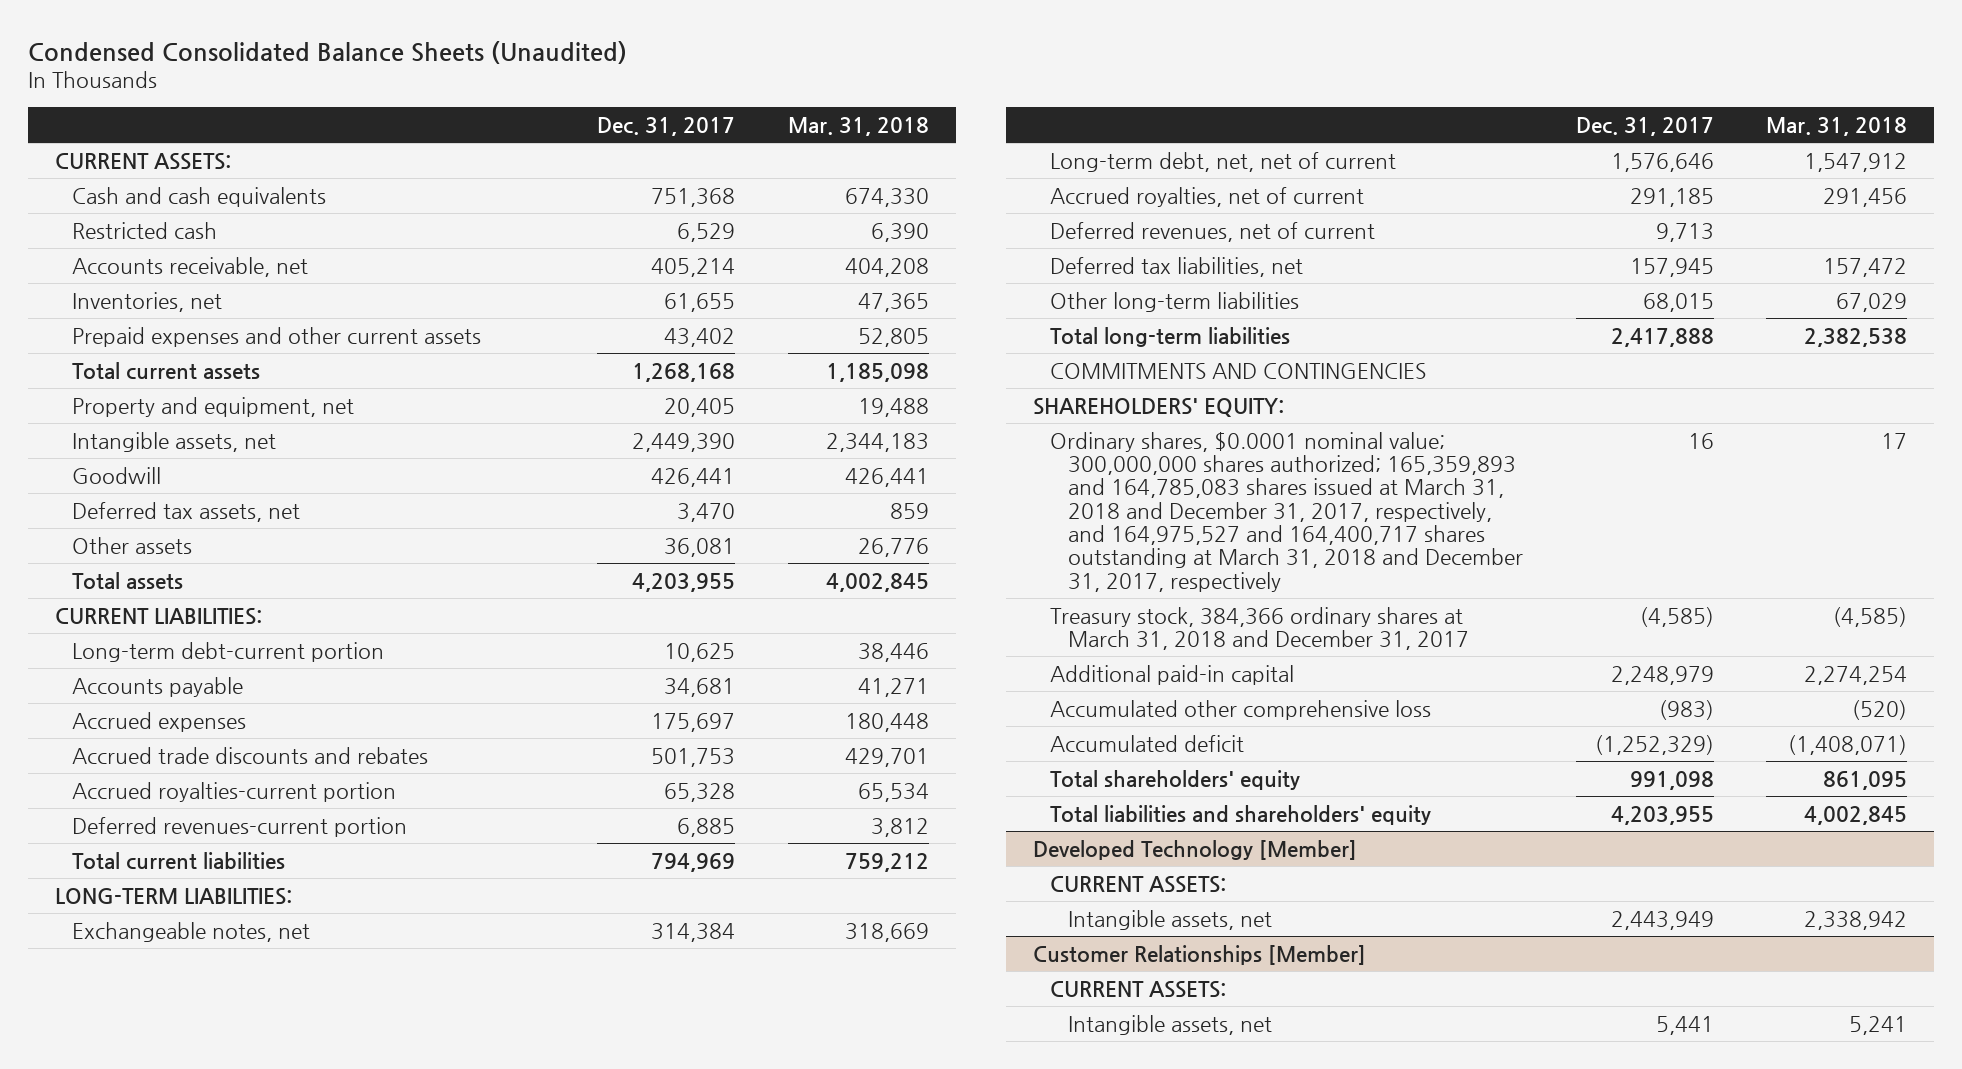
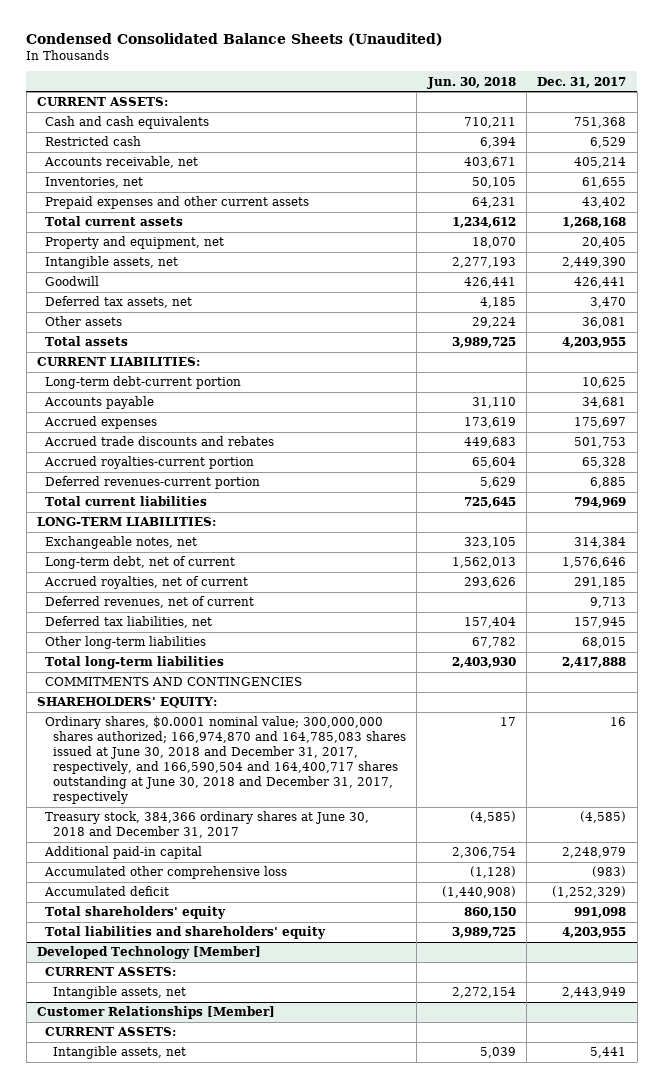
[788,116,930,136] Mar. 31, 2018 -> none
none -> [426,76,516,89] Jun. 30, 2018
[1050,151,1397,172] Long-term debt, net, net of current -> [44,556,235,570] Long-term debt, net of current
[1050,431,1523,592] Ordinary shares, $0.0001 nominal value; 300,000,000 shares authorized; 165,359,893 and 164,785,083 shares issued at March 31, 2018 and December 31, 2017, respectively, and 164,975,527 and 164,400,717 shares outstanding at March 31, 2018 and December 31, 2017, respectively -> [44,716,407,804] Ordinary shares, $0.0001 nominal value; 300,000,000 shares authorized; 166,974,870 and 164,785,083 shares issued at June 30, 2018 and December 31, 2017, respectively, and 166,590,504 and 164,400,717 shares outstanding at June 30, 2018 and December 31, 2017, respectively
[1050,606,1469,650] Treasury stock, 384,366 ordinary shares at March 31, 2018 and December 31, 2017 -> [44,811,369,839] Treasury stock, 384,366 ordinary shares at June 30, 2018 and December 31, 2017

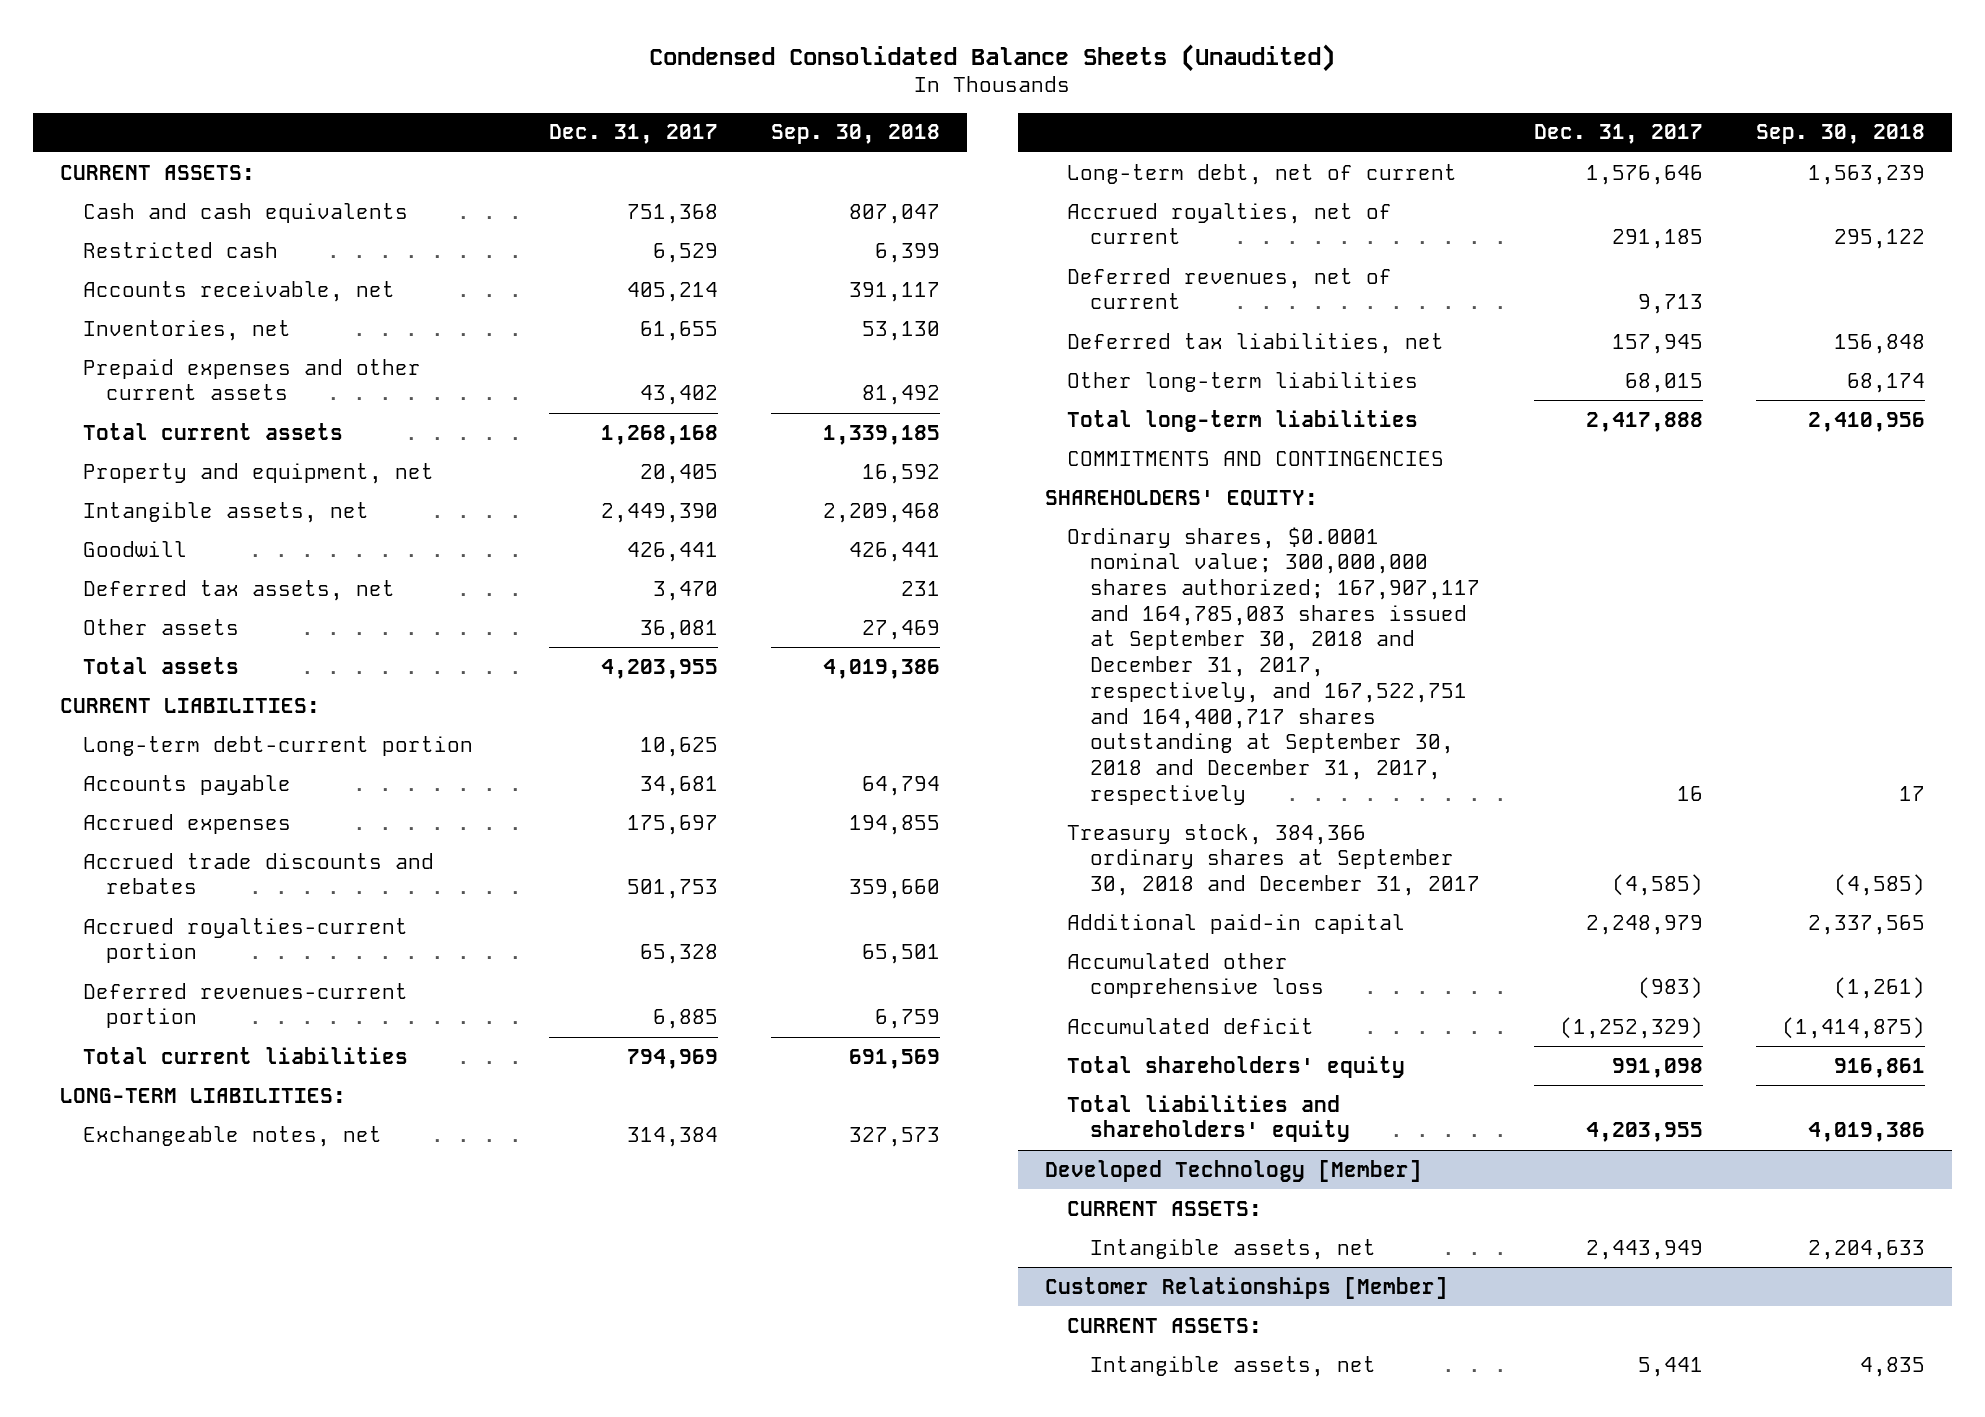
[426,76,516,89] Jun. 30, 2018 -> none
none -> [771,124,941,145] Sep. 30, 2018
[44,716,407,804] Ordinary shares, $0.0001 nominal value; 300,000,000 shares authorized; 166,974,870 and 164,785,083 shares issued at June 30, 2018 and December 31, 2017, respectively, and 166,590,504 and 164,400,717 shares outstanding at June 30, 2018 and December 31, 2017, respectively -> [1067,526,1481,805] Ordinary shares, $0.0001 nominal value; 300,000,000 shares authorized; 167,907,117 and 164,785,083 shares issued at September 30, 2018 and December 31, 2017, respectively, and 167,522,751 and 164,400,717 shares outstanding at September 30, 2018 and December 31, 2017, respectively
[44,811,369,839] Treasury stock, 384,366 ordinary shares at June 30, 2018 and December 31, 2017 -> [1067,823,1481,897] Treasury stock, 384,366 ordinary shares at September 30, 2018 and December 31, 2017

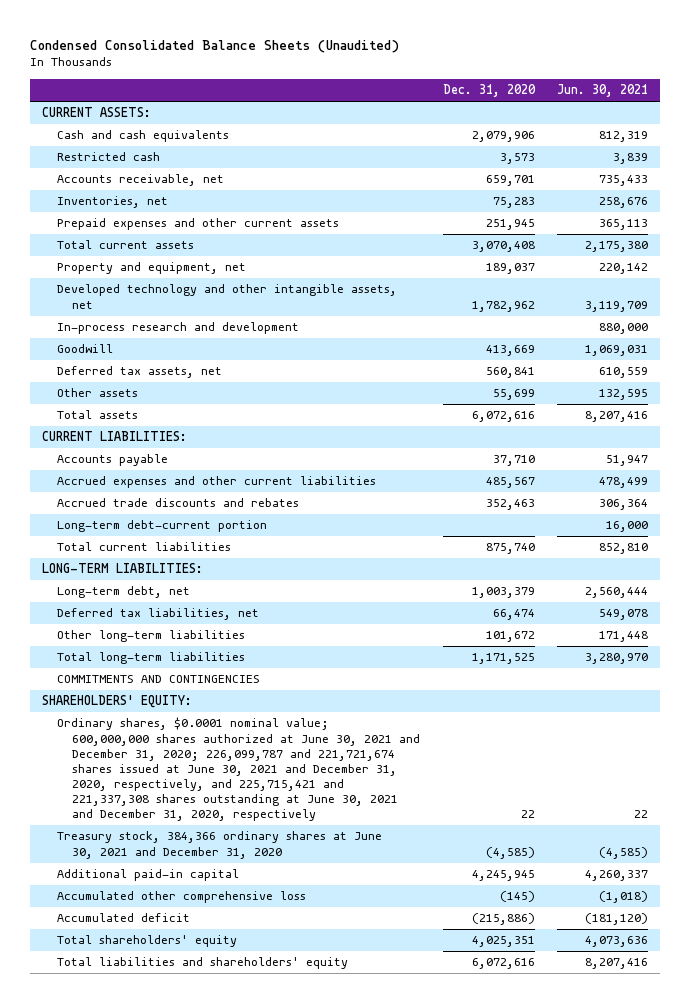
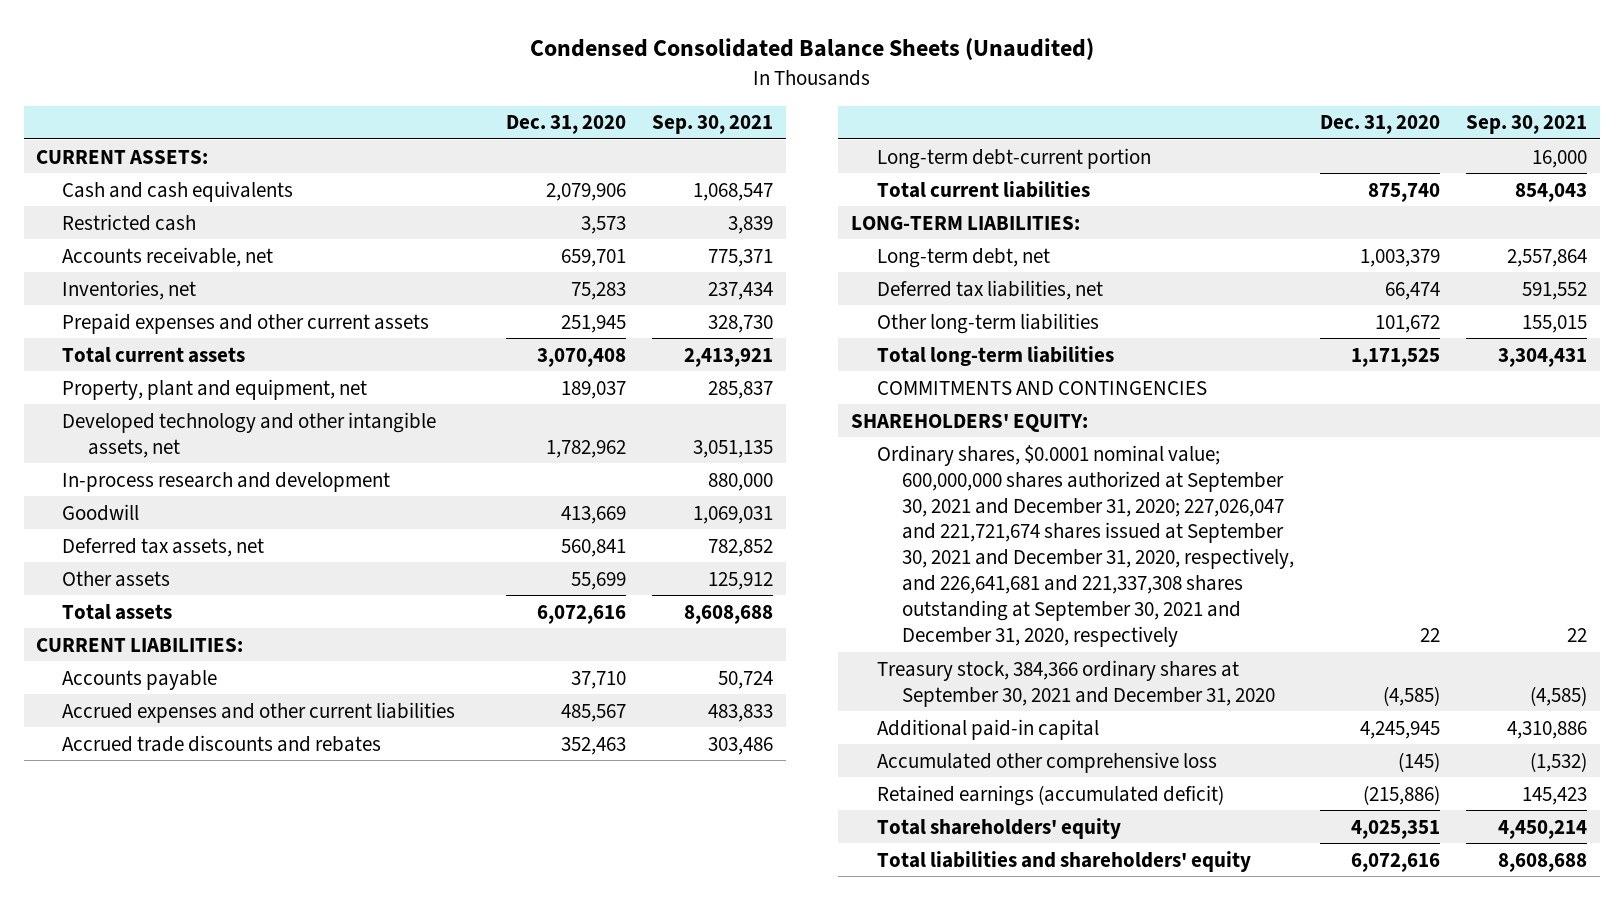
[557,84,649,98] Jun. 30, 2021 -> none
none -> [651,115,773,135] Sep. 30, 2021
[56,262,246,275] Property and equipment, net -> [62,378,368,400] Property, plant and equipment, net
[56,717,421,822] Ordinary shares, $0.0001 nominal value; 600,000,000 shares authorized at June 30, 2021 and December 31, 2020; 226,099,787 and 221,721,674 shares issued at June 30, 2021 and December 31, 2020, respectively, and 225,715,421 and 221,337,308 shares outstanding at June 30, 2021 and December 31, 2020, respectively -> [876,444,1295,648] Ordinary shares, $0.0001 nominal value; 600,000,000 shares authorized at September 30, 2021 and December 31, 2020; 227,026,047 and 221,721,674 shares issued at September 30, 2021 and December 31, 2020, respectively, and 226,641,681 and 221,337,308 shares outstanding at September 30, 2021 and December 31, 2020, respectively
[56,831,382,859] Treasury stock, 384,366 ordinary shares at June 30, 2021 and December 31, 2020 -> [876,659,1276,707] Treasury stock, 384,366 ordinary shares at September 30, 2021 and December 31, 2020
[56,913,190,923] Accumulated deficit -> [876,784,1224,806] Retained earnings (accumulated deficit)

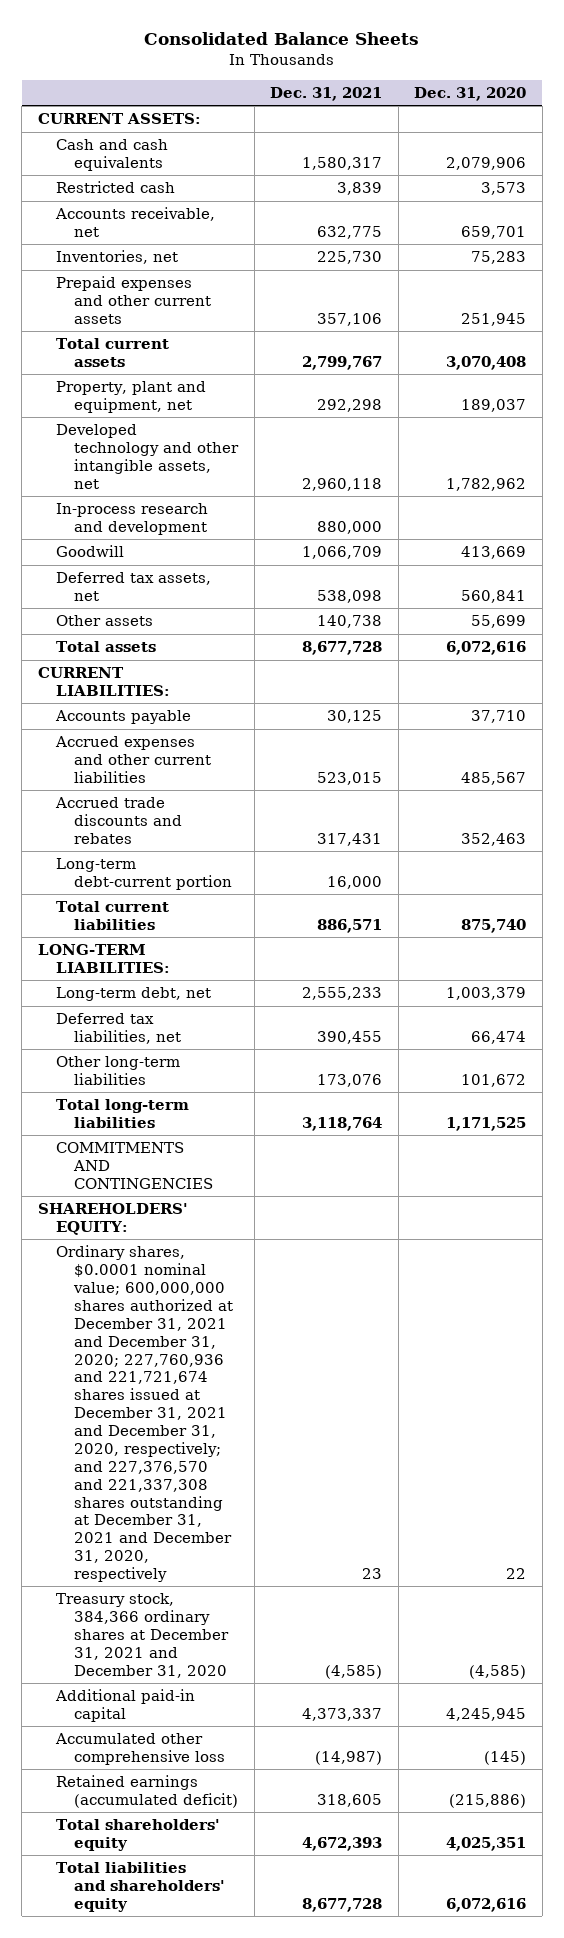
[529,38,1094,61] Condensed Consolidated Balance Sheets (Unaudited) -> [144,31,420,45] Consolidated Balance Sheets
[651,115,773,135] Sep. 30, 2021 -> none
none -> [270,87,383,102] Dec. 31, 2021
[876,444,1295,648] Ordinary shares, $0.0001 nominal value; 600,000,000 shares authorized at September 30, 2021 and December 31, 2020; 227,026,047 and 221,721,674 shares issued at September 30, 2021 and December 31, 2020, respectively, and 226,641,681 and 221,337,308 shares outstanding at September 30, 2021 and December 31, 2020, respectively -> [55,1245,234,1583] Ordinary shares, $0.0001 nominal value; 600,000,000 shares authorized at December 31, 2021 and December 31, 2020; 227,760,936 and 221,721,674 shares issued at December 31, 2021 and December 31, 2020, respectively; and 227,376,570 and 221,337,308 shares outstanding at December 31, 2021 and December 31, 2020, respectively
[876,659,1276,707] Treasury stock, 384,366 ordinary shares at September 30, 2021 and December 31, 2020 -> [55,1593,230,1678] Treasury stock, 384,366 ordinary shares at December 31, 2021 and December 31, 2020

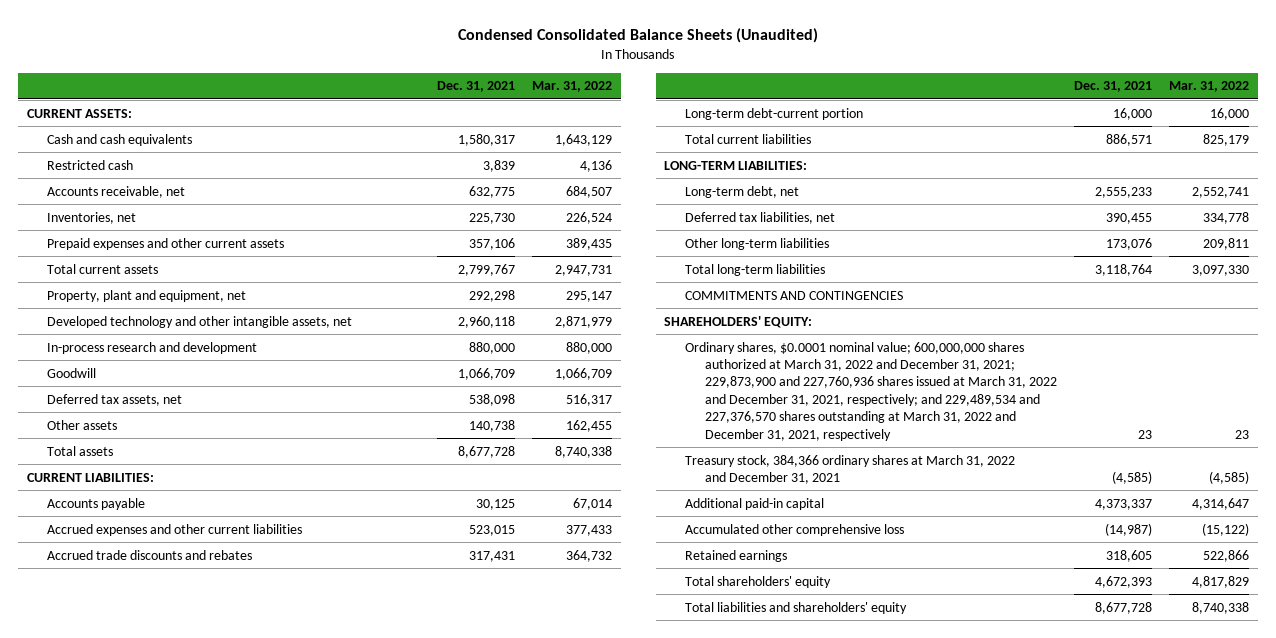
[144,31,420,45] Consolidated Balance Sheets -> [458,28,819,44] Condensed Consolidated Balance Sheets (Unaudited)
[414,87,527,102] Dec. 31, 2020 -> none
none -> [532,81,613,93] Mar. 31, 2022
[55,1245,234,1583] Ordinary shares, $0.0001 nominal value; 600,000,000 shares authorized at December 31, 2021 and December 31, 2020; 227,760,936 and 221,721,674 shares issued at December 31, 2021 and December 31, 2020, respectively; and 227,376,570 and 221,337,308 shares outstanding at December 31, 2021 and December 31, 2020, respectively -> [684,341,1058,441] Ordinary shares, $0.0001 nominal value; 600,000,000 shares authorized at March 31, 2022 and December 31, 2021; 229,873,900 and 227,760,936 shares issued at March 31, 2022 and December 31, 2021, respectively; and 229,489,534 and 227,376,570 shares outstanding at March 31, 2022 and December 31, 2021, respectively
[55,1593,230,1678] Treasury stock, 384,366 ordinary shares at December 31, 2021 and December 31, 2020 -> [684,454,1015,485] Treasury stock, 384,366 ordinary shares at March 31, 2022 and December 31, 2021
[55,1775,239,1809] Retained earnings (accumulated deficit) -> [684,549,787,562] Retained earnings

